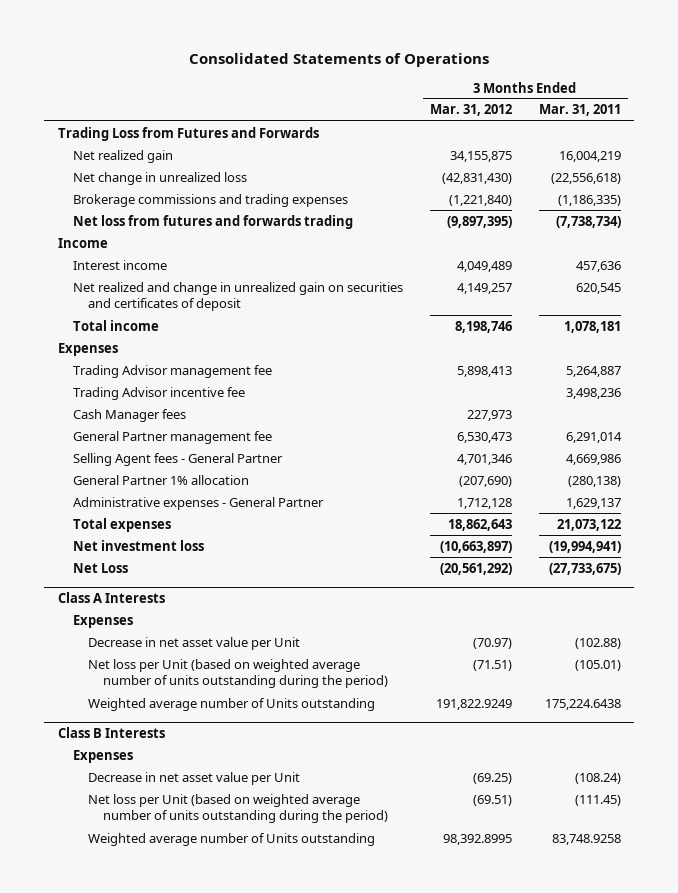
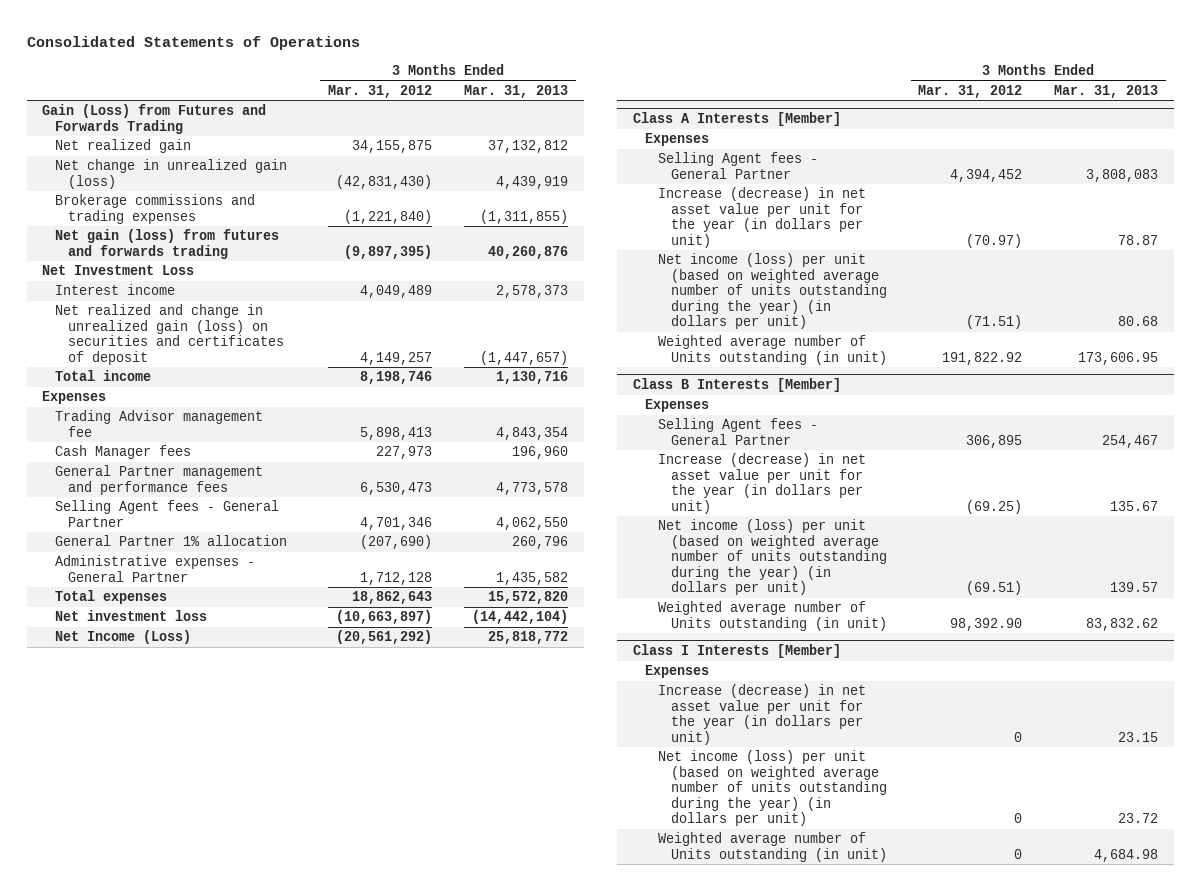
[538,104,621,117] Mar. 31, 2011 -> none
none -> [463,84,568,98] Mar. 31, 2013
[57,126,319,141] Trading Loss from Futures and Forwards -> [42,104,267,134] Gain (Loss) from Futures and Forwards Trading
[72,171,247,185] Net change in unrealized loss -> [55,159,288,189] Net change in unrealized gain (loss)
[57,237,108,248] Income -> none
[72,214,353,229] Net loss from futures and forwards trading -> [55,229,280,259] Net gain (loss) from futures and forwards trading
none -> [42,265,195,276] Net Investment Loss
[72,281,403,312] Net realized and change in unrealized gain on securities and certificates of deposit -> [55,304,285,365] Net realized and change in unrealized gain (loss) on securities and certificates of deposit
[72,386,245,400] Trading Advisor incentive fee -> none
[72,430,272,444] General Partner management fee -> [55,465,264,495] General Partner management and performance fees
[72,562,128,573] Net Loss -> [55,630,192,645] Net Income (Loss)
[57,591,165,603] Class A Interests -> [632,112,841,127] Class A Interests [Member]
none -> [658,152,819,179] Selling Agent fees - General Partner
[87,636,300,650] Decrease in net asset value per Unit -> [658,187,867,248] Increase (decrease) in net asset value per unit for the year (in dollars per unit)
[87,658,388,689] Net loss per Unit (based on weighted average number of units outstanding during the period) -> [658,253,887,330] Net income (loss) per unit (based on weighted average number of units outstanding during the year) (in dollars per unit)
[87,697,375,711] Weighted average number of Units outstanding -> [658,335,887,365] Weighted average number of Units outstanding (in unit)
[435,698,512,710] 191,822.9249 -> [942,351,1023,365] 191,822.92
[57,726,165,738] Class B Interests -> [632,378,841,393] Class B Interests [Member]
none -> [658,418,819,445] Selling Agent fees - General Partner
[87,771,300,785] Decrease in net asset value per Unit -> [658,453,867,514] Increase (decrease) in net asset value per unit for the year (in dollars per unit)
[87,793,388,824] Net loss per Unit (based on weighted average number of units outstanding during the period) -> [658,519,887,596] Net income (loss) per unit (based on weighted average number of units outstanding during the year) (in dollars per unit)
[87,832,375,846] Weighted average number of Units outstanding -> [658,601,887,631] Weighted average number of Units outstanding (in unit)
[442,833,512,845] 98,392.8995 -> [950,617,1023,631] 98,392.90
none -> [632,644,841,659] Class I Interests [Member]
none -> [645,665,710,679] Expenses
none -> [658,684,867,745] Increase (decrease) in net asset value per unit for the year (in dollars per unit)
none -> [658,750,887,827] Net income (loss) per unit (based on weighted average number of units outstanding during the year) (in dollars per unit)
none -> [658,832,887,862] Weighted average number of Units outstanding (in unit)

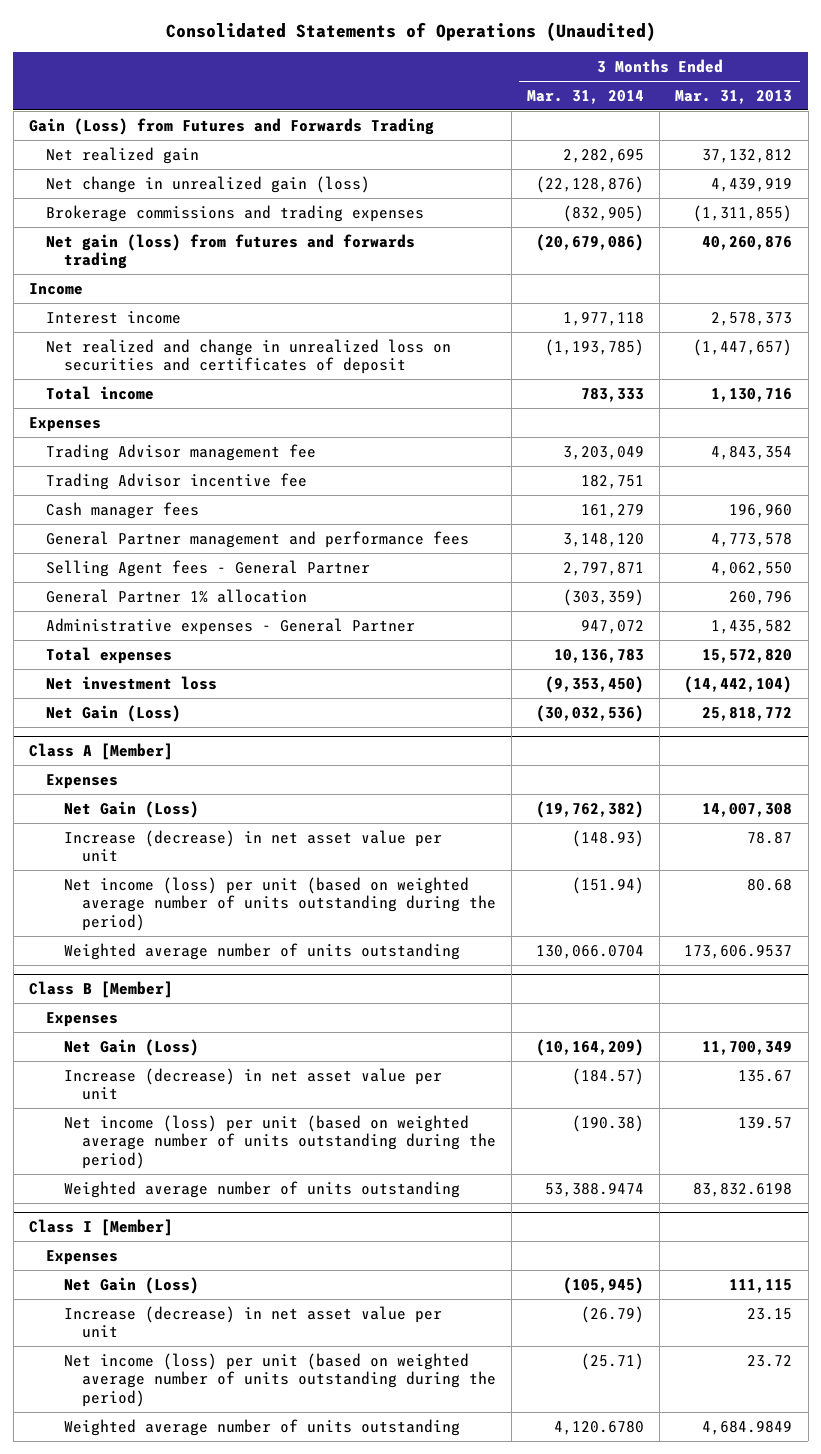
[26,36,360,51] Consolidated Statements of Operations -> [165,21,656,41] Consolidated Statements of Operations (Unaudited)
[328,84,433,98] Mar. 31, 2012 -> none
none -> [526,89,644,104] Mar. 31, 2014
[42,265,195,276] Net Investment Loss -> none
none -> [28,282,83,295] Income
[55,304,285,365] Net realized and change in unrealized gain (loss) on securities and certificates of deposit -> [46,338,452,375] Net realized and change in unrealized loss on securities and certificates of deposit
none -> [46,472,308,490] Trading Advisor incentive fee
[55,445,192,460] Cash Manager fees -> [46,501,200,519] Cash manager fees
[55,630,192,645] Net Income (Loss) -> [46,704,182,722] Net Gain (Loss)
[632,112,841,127] Class A Interests [Member] -> [28,743,173,761] Class A [Member]
[658,152,819,179] Selling Agent fees - General Partner -> none
none -> [63,800,199,818] Net Gain (Loss)
[658,187,867,248] Increase (decrease) in net asset value per unit for the year (in dollars per unit) -> [63,829,442,863] Increase (decrease) in net asset value per unit
[658,253,887,330] Net income (loss) per unit (based on weighted average number of units outstanding during the year) (in dollars per unit) -> [63,876,496,931] Net income (loss) per unit (based on weighted average number of units outstanding during the period)
[658,335,887,365] Weighted average number of Units outstanding (in unit) -> [63,942,460,960] Weighted average number of units outstanding
[1077,351,1158,365] 173,606.95 -> [684,944,793,959] 173,606.9537
[632,378,841,393] Class B Interests [Member] -> [28,981,173,999] Class B [Member]
[658,418,819,445] Selling Agent fees - General Partner -> none
none -> [63,1038,199,1056] Net Gain (Loss)
[658,453,867,514] Increase (decrease) in net asset value per unit for the year (in dollars per unit) -> [63,1067,442,1101] Increase (decrease) in net asset value per unit
[658,519,887,596] Net income (loss) per unit (based on weighted average number of units outstanding during the year) (in dollars per unit) -> [63,1114,496,1169] Net income (loss) per unit (based on weighted average number of units outstanding during the period)
[658,601,887,631] Weighted average number of Units outstanding (in unit) -> [63,1180,460,1198] Weighted average number of units outstanding
[1085,617,1158,631] 83,832.62 -> [693,1182,793,1197] 83,832.6198
[632,644,841,659] Class I Interests [Member] -> [28,1219,173,1237] Class I [Member]
none -> [63,1276,199,1294] Net Gain (Loss)
[658,684,867,745] Increase (decrease) in net asset value per unit for the year (in dollars per unit) -> [63,1305,442,1339] Increase (decrease) in net asset value per unit
[658,750,887,827] Net income (loss) per unit (based on weighted average number of units outstanding during the year) (in dollars per unit) -> [63,1352,496,1407] Net income (loss) per unit (based on weighted average number of units outstanding during the period)
[658,832,887,862] Weighted average number of Units outstanding (in unit) -> [63,1418,460,1436] Weighted average number of units outstanding
[1093,848,1158,862] 4,684.98 -> [702,1420,793,1435] 4,684.9849

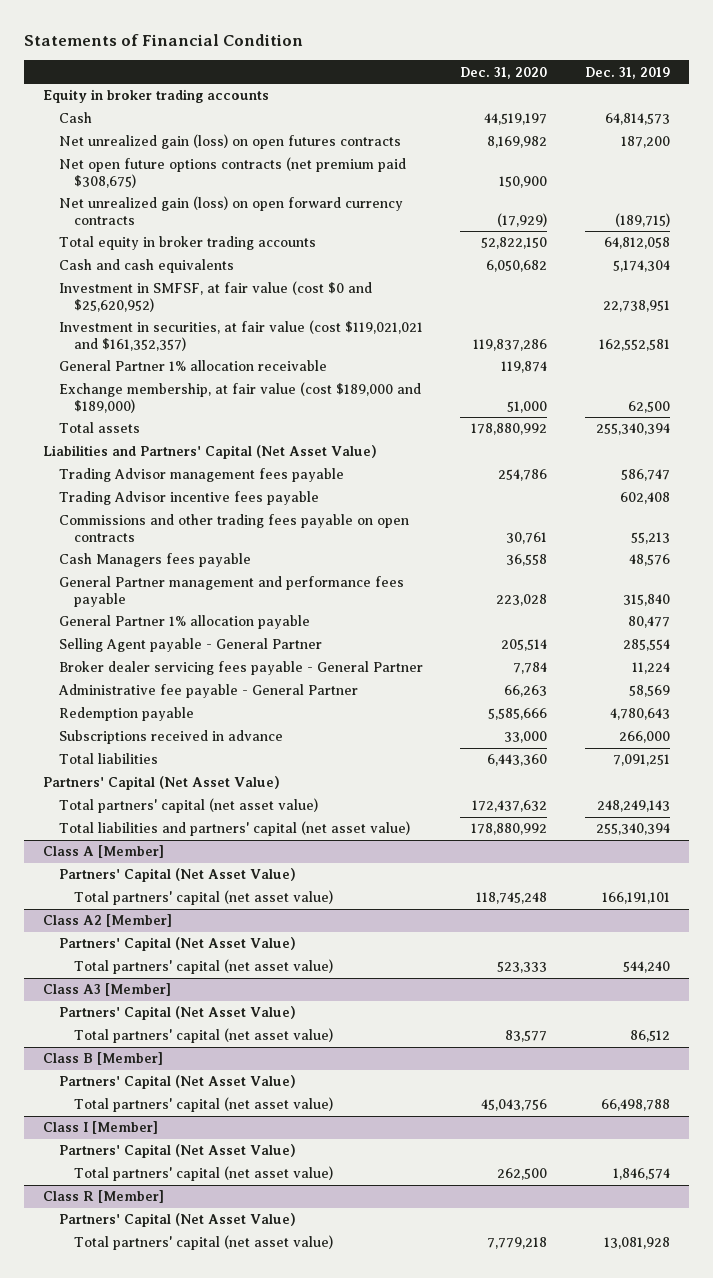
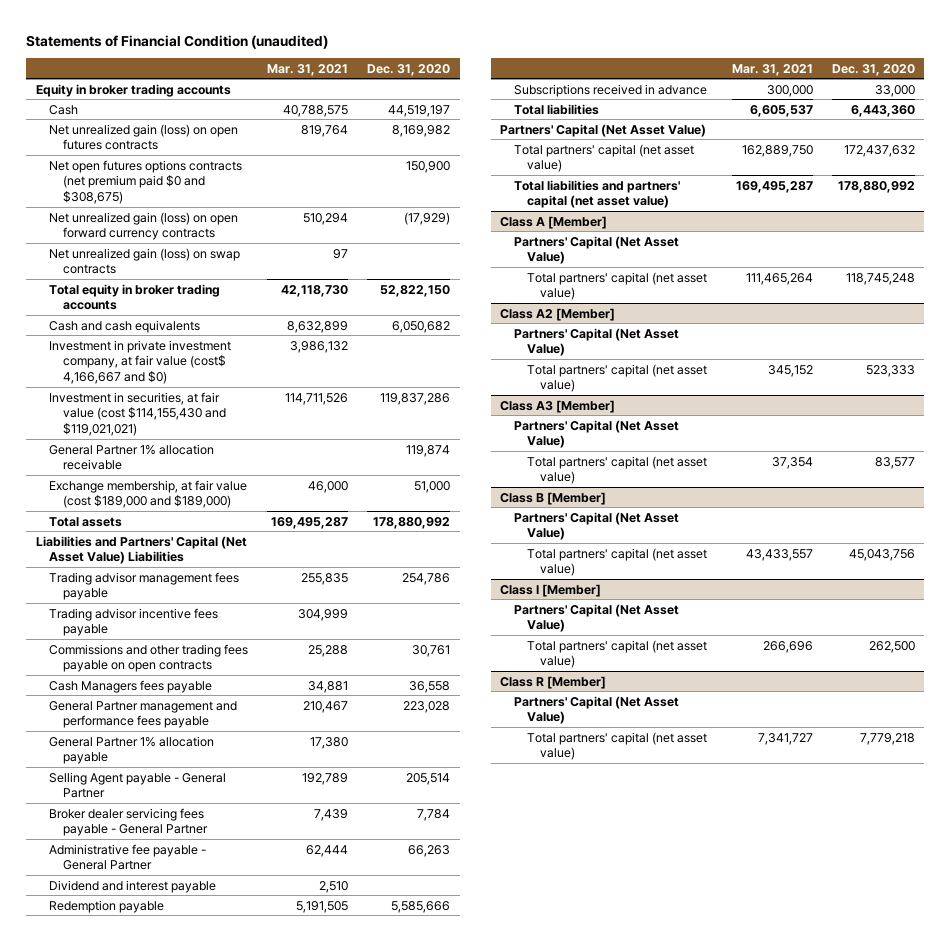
[24,34,304,47] Statements of Financial Condition -> [26,34,329,49] Statements of Financial Condition (unaudited)
[585,66,671,79] Dec. 31, 2019 -> none
none -> [267,63,349,76] Mar. 31, 2021
[58,157,406,188] Net open future options contracts (net premium paid $308,675) -> [49,159,243,204] Net open futures options contracts (net premium paid $0 and $308,675)
none -> [49,247,241,275] Net unrealized gain (loss) on swap contracts
[58,281,372,312] Investment in SMFSF, at fair value (cost $0 and $25,620,952) -> [49,339,232,384] Investment in private investment company, at fair value (cost$ 4,166,667 and $0)
[58,320,423,351] Investment in securities, at fair value (cost $119,021,021 and $161,352,357) -> [49,391,226,436] Investment in securities, at fair value (cost $114,155,430 and $119,021,021)
[43,445,378,460] Liabilities and Partners' Capital (Net Asset Value) -> [35,535,247,565] Liabilities and Partners' Capital (Net Asset Value) Liabilities
[58,468,344,483] Trading Advisor management fees payable -> [49,571,240,601] Trading advisor management fees payable
[58,491,319,506] Trading Advisor incentive fees payable -> [49,607,219,637] Trading advisor incentive fees payable
none -> [49,879,217,893] Dividend and interest payable

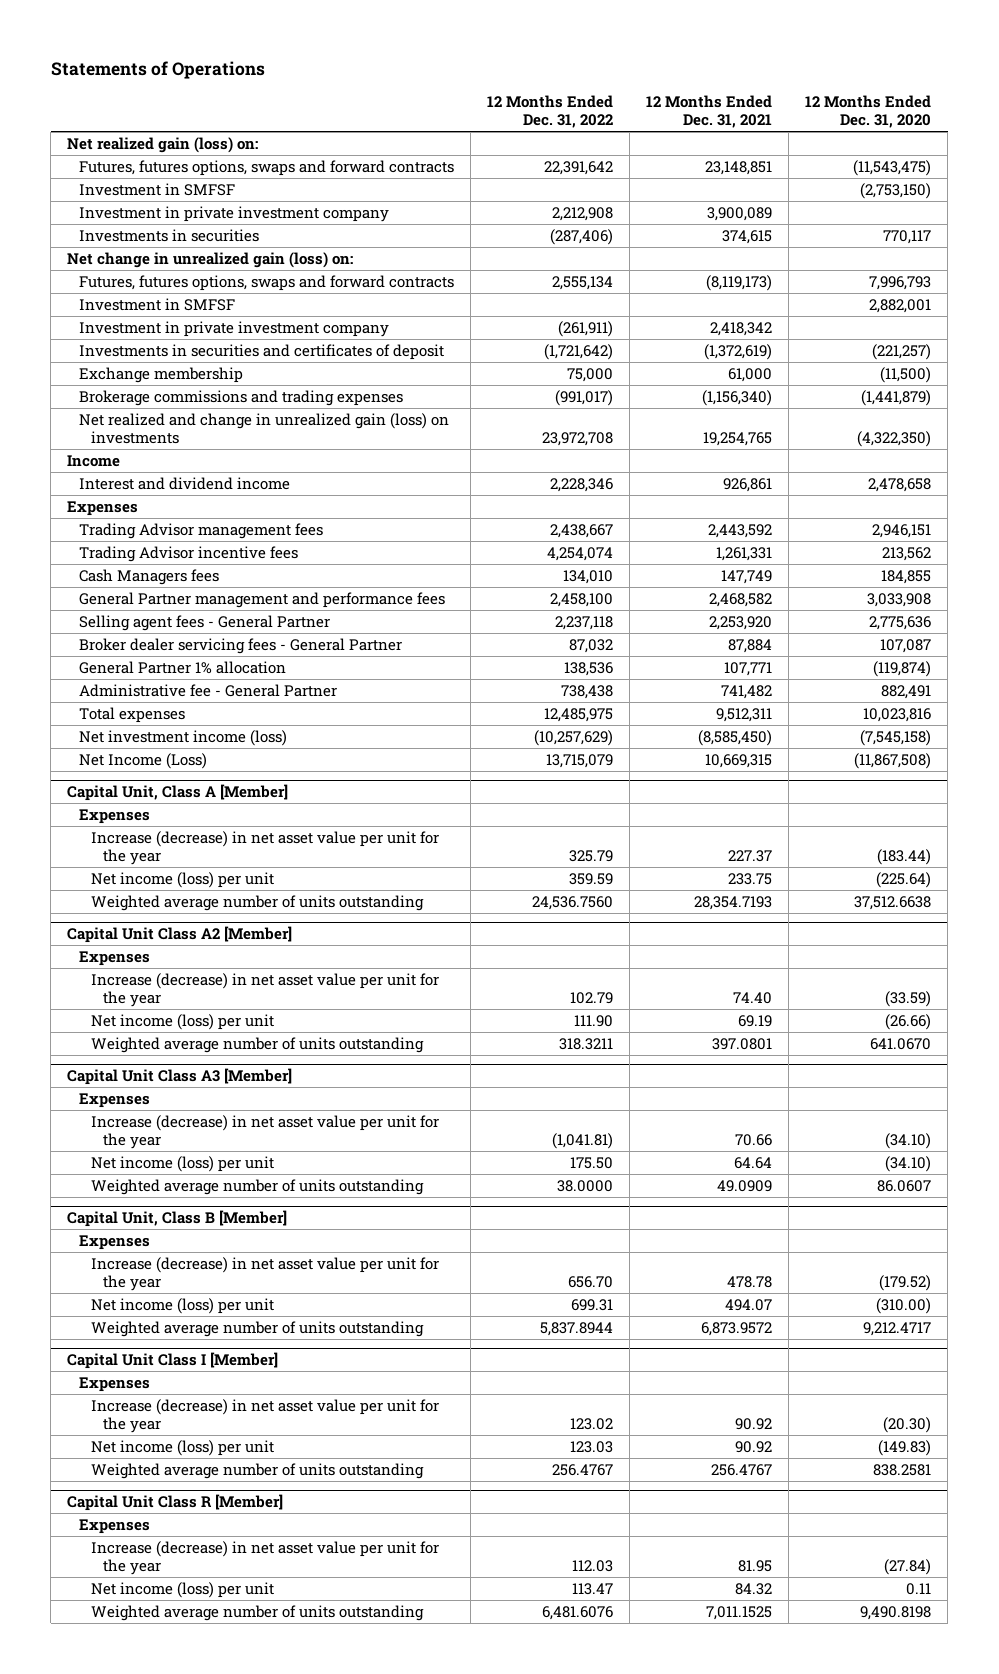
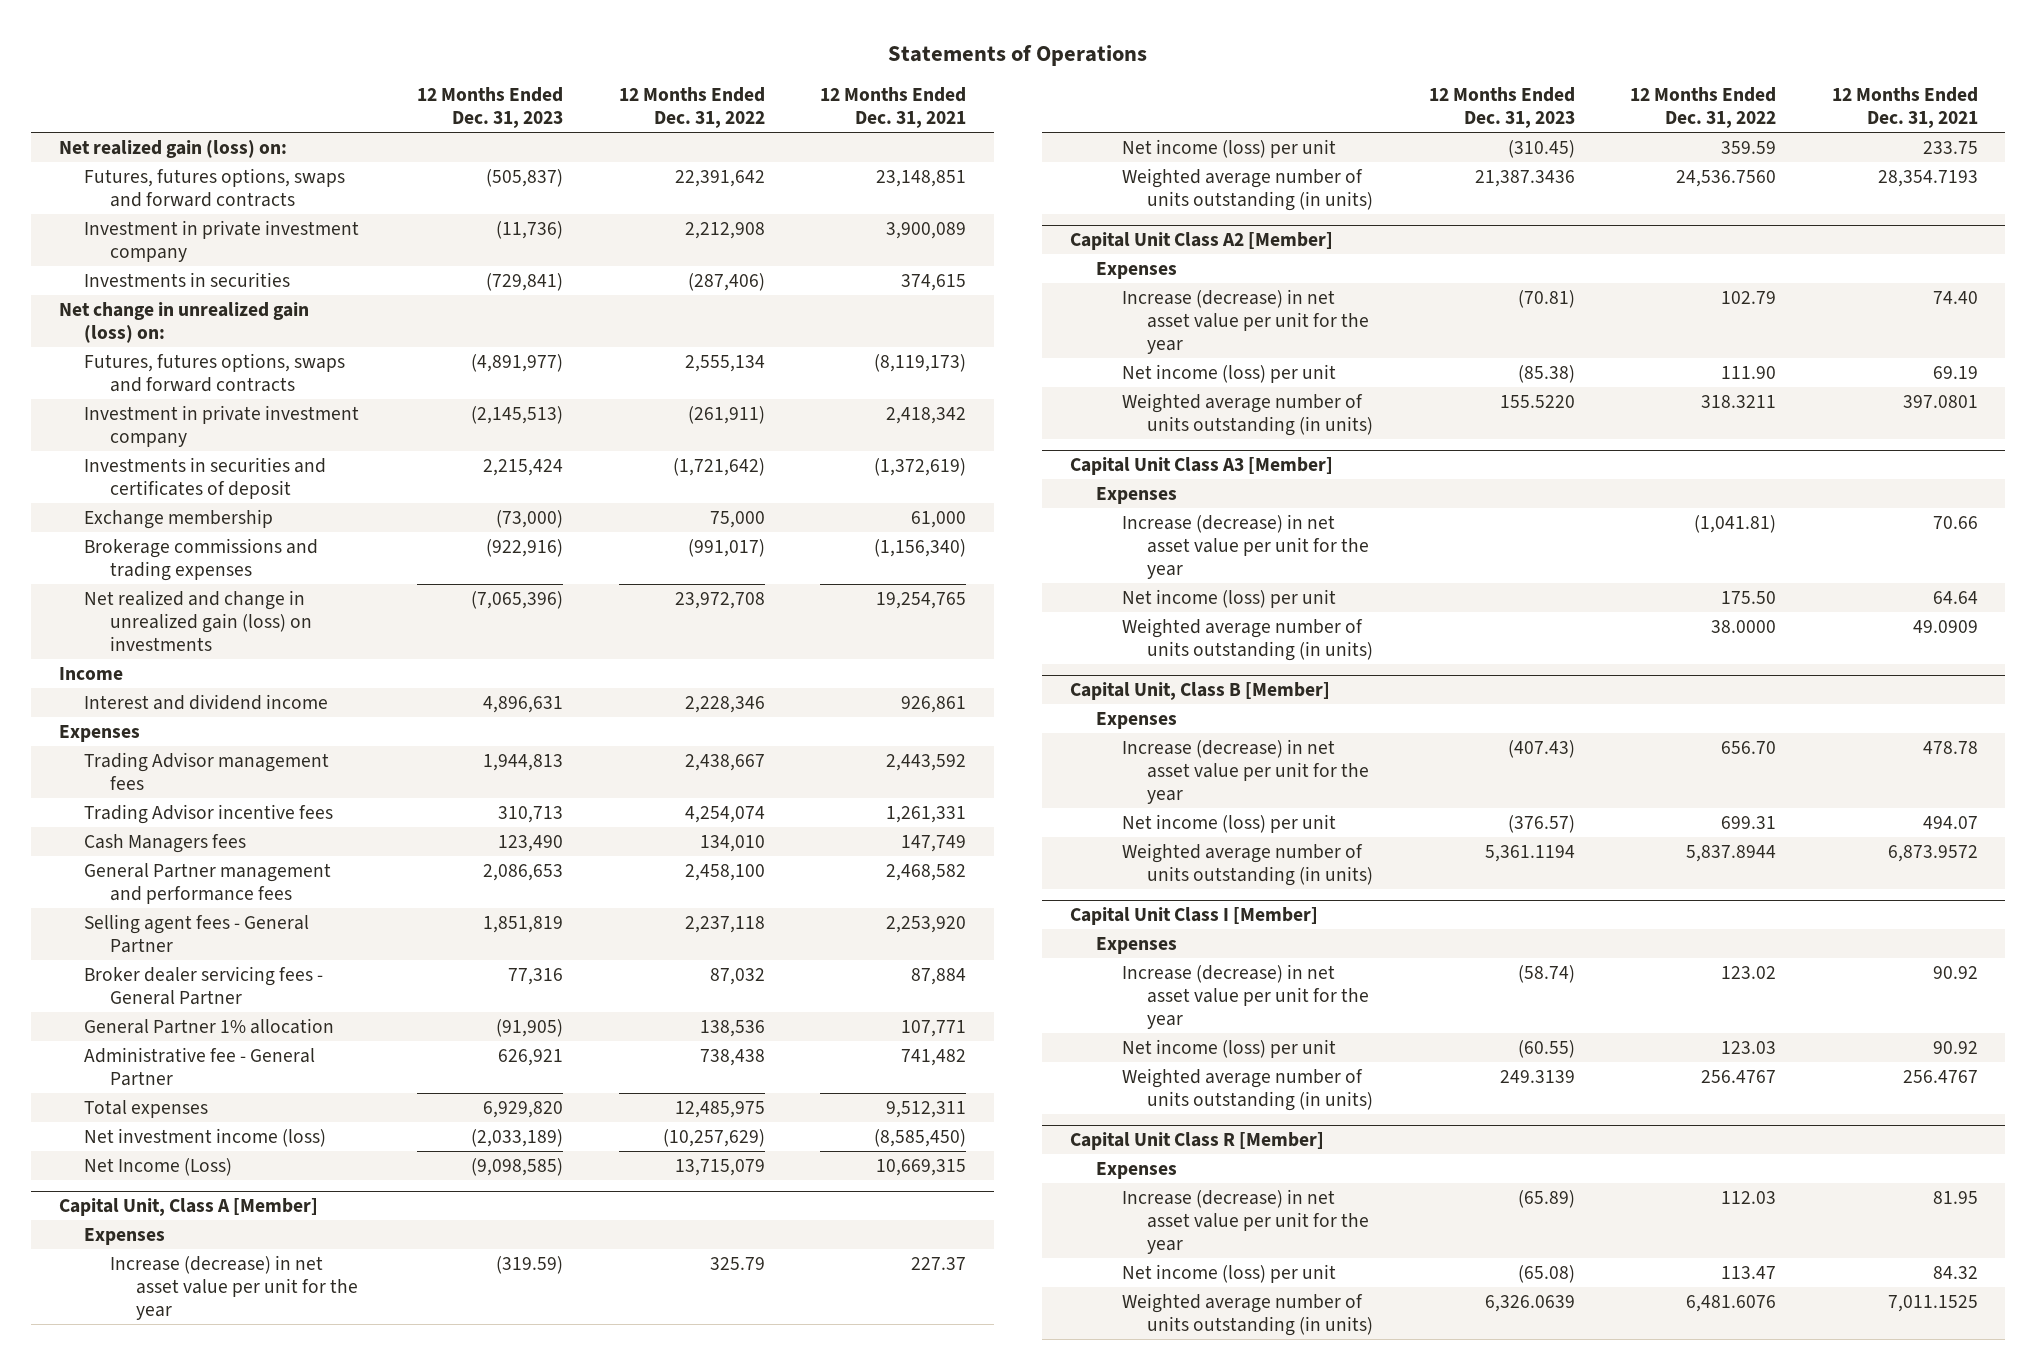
[805,94,932,129] 12 Months Ended Dec. 31, 2020 -> none
none -> [417,87,564,129] 12 Months Ended Dec. 31, 2023
[79,182,236,196] Investment in SMFSF -> none
[79,297,236,311] Investment in SMFSF -> none
[91,894,425,911] Weighted average number of units outstanding -> [1121,167,1374,211] Weighted average number of units outstanding (in units)
[91,1036,425,1053] Weighted average number of units outstanding -> [1121,392,1374,436] Weighted average number of units outstanding (in units)
[91,1178,425,1195] Weighted average number of units outstanding -> [1121,617,1374,661] Weighted average number of units outstanding (in units)
[91,1320,425,1337] Weighted average number of units outstanding -> [1121,842,1374,886] Weighted average number of units outstanding (in units)
[91,1462,425,1479] Weighted average number of units outstanding -> [1121,1067,1374,1111] Weighted average number of units outstanding (in units)
[91,1604,425,1621] Weighted average number of units outstanding -> [1121,1292,1374,1336] Weighted average number of units outstanding (in units)

